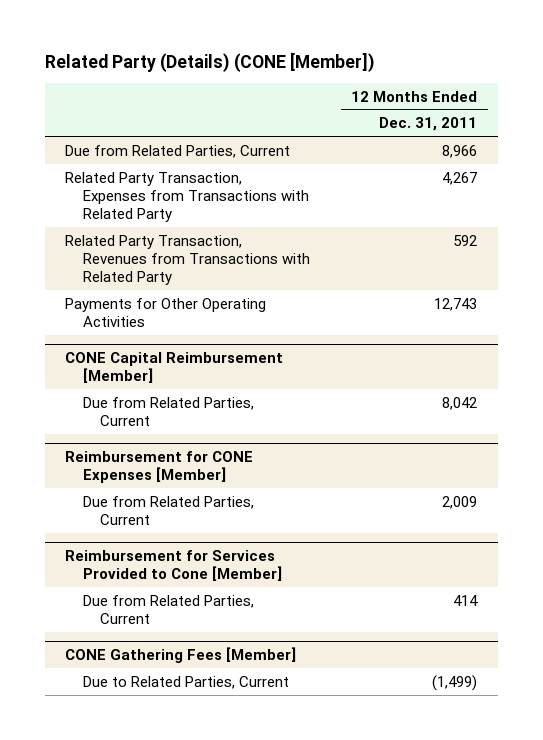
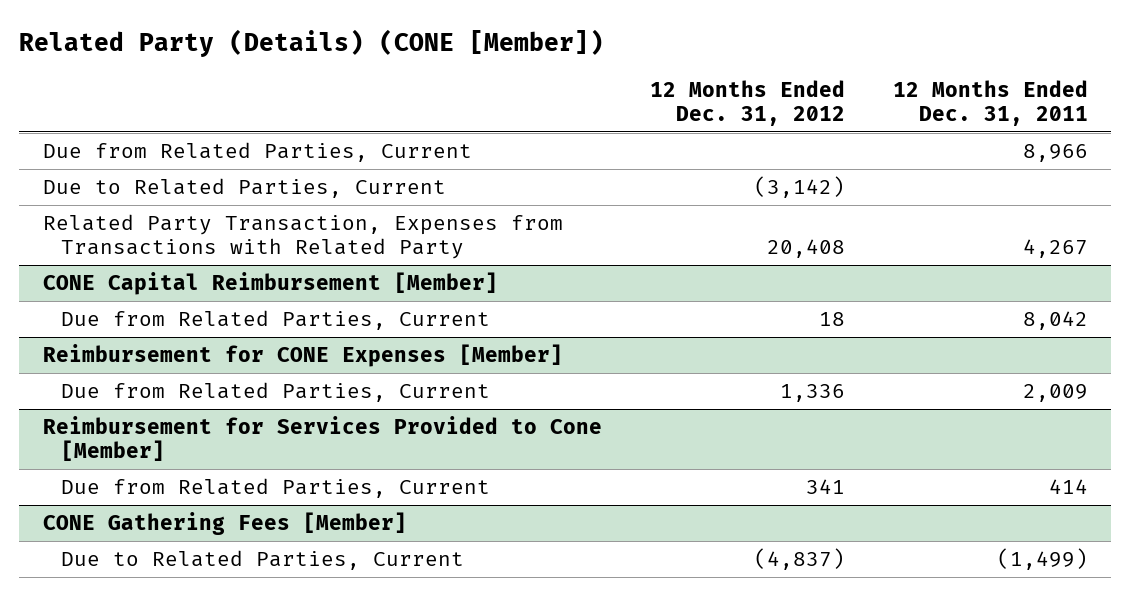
none -> [649,80,845,127] 12 Months Ended Dec. 31, 2012
none -> [43,178,447,199] Due to Related Parties, Current
[65,234,310,286] Related Party Transaction, Revenues from Transactions with Related Party -> none
[65,297,267,328] Payments for Other Operating Activities -> none

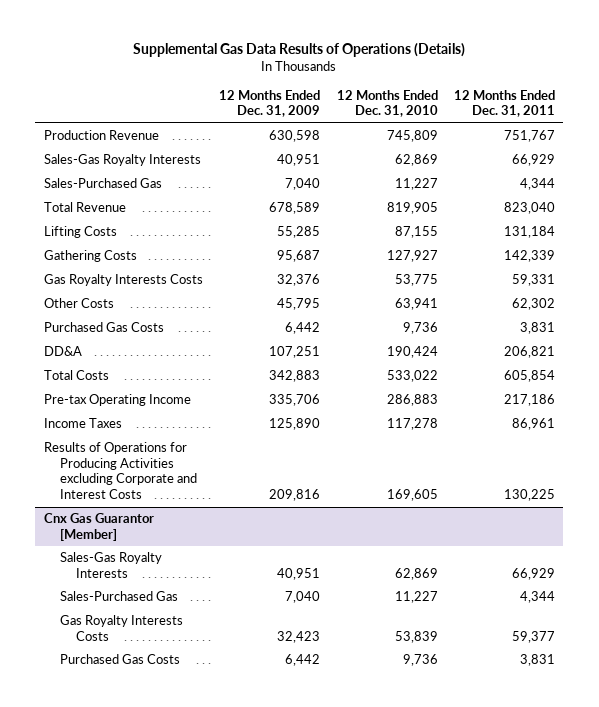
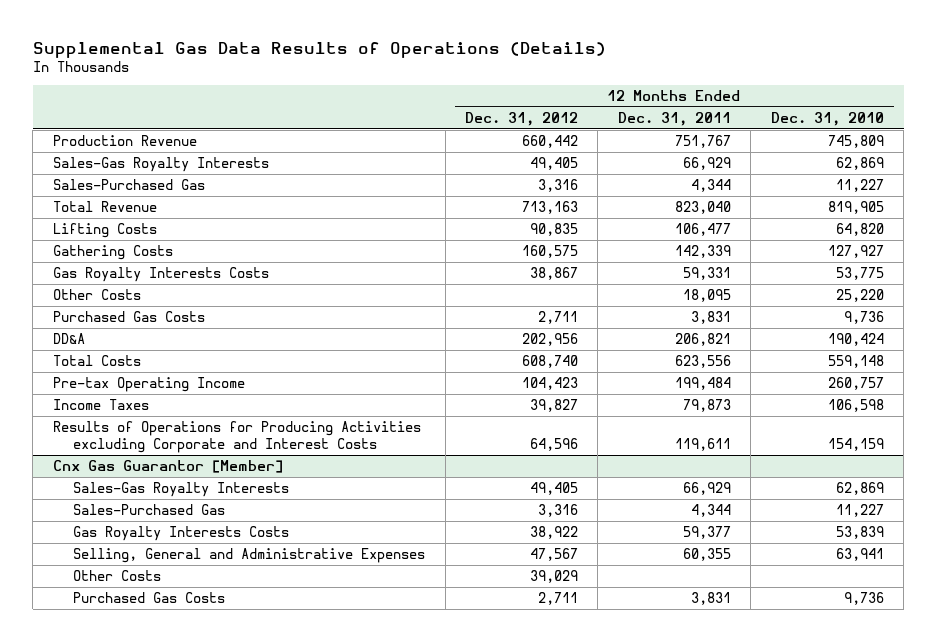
[219,89,321,118] 12 Months Ended Dec. 31, 2009 -> none
none -> [464,111,578,126] Dec. 31, 2012
[394,226,438,239] 87,155 -> [835,222,884,236] 64,820
[504,226,556,239] 131,184 -> [674,222,731,236] 106,477
[394,298,438,311] 63,941 -> [835,288,884,302] 25,220
[512,298,556,311] 62,302 -> [682,288,731,302] 18,095
[386,370,438,383] 533,022 -> [827,354,884,368] 559,148
[504,370,556,383] 605,854 -> [674,354,731,368] 623,556
[386,394,438,407] 286,883 -> [827,376,884,390] 260,757
[504,394,556,407] 217,186 -> [674,376,731,390] 199,484
[386,418,438,431] 117,278 -> [827,398,884,412] 106,598
[512,418,556,431] 86,961 -> [682,398,731,412] 79,873
[386,488,438,501] 169,605 -> [827,438,884,452] 154,159
[504,488,556,501] 130,225 -> [674,438,731,452] 119,611
none -> [73,547,426,563] Selling, General and Administrative Expenses
none -> [73,569,162,581] Other Costs

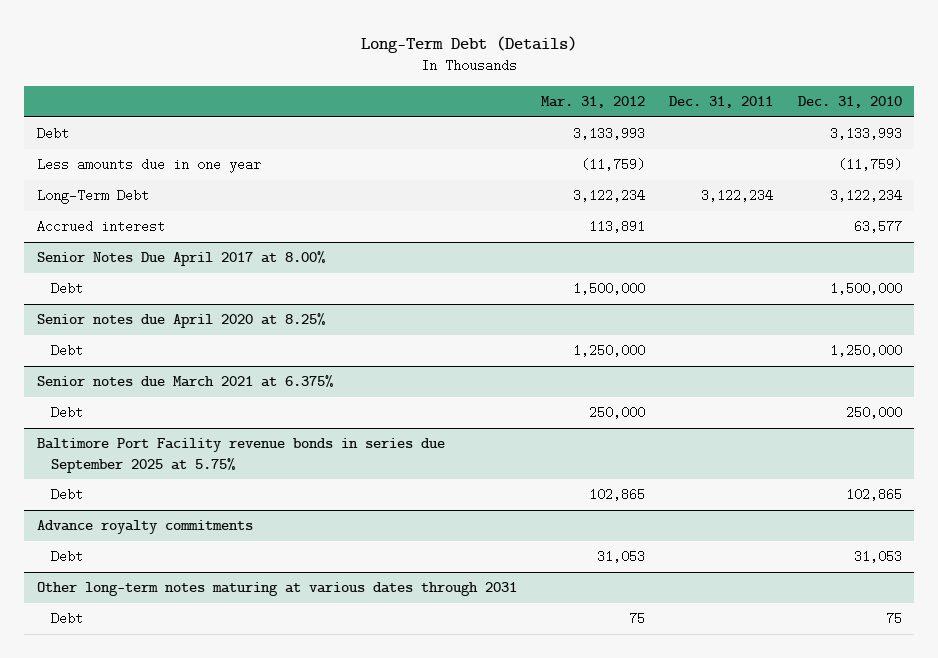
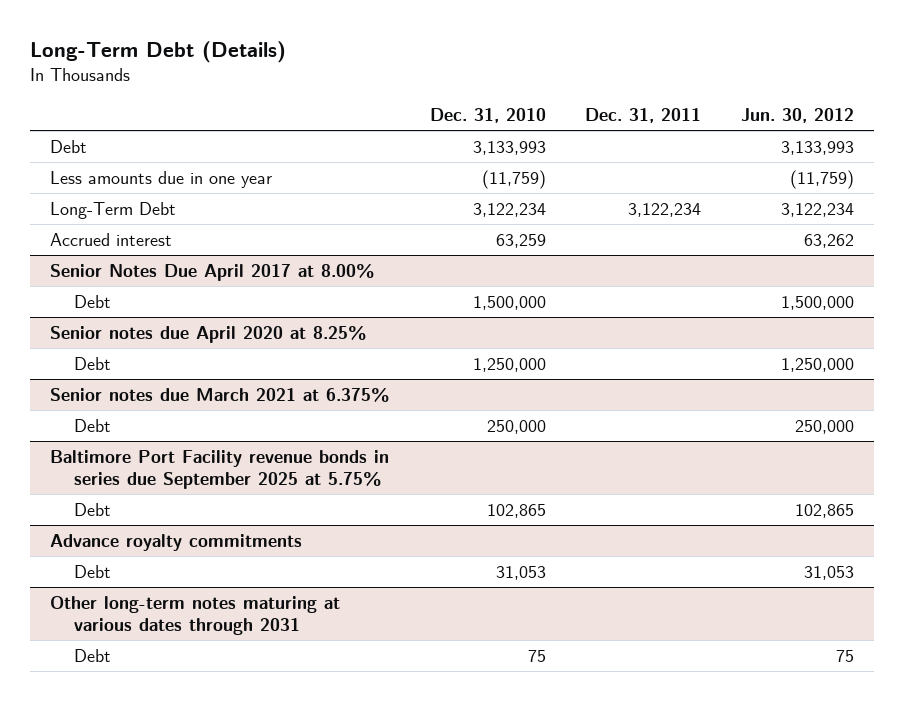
[540,95,645,108] Mar. 31, 2012 -> none
none -> [741,107,855,123] Jun. 30, 2012
[853,220,902,234] 63,577 -> [495,233,546,248] 63,259

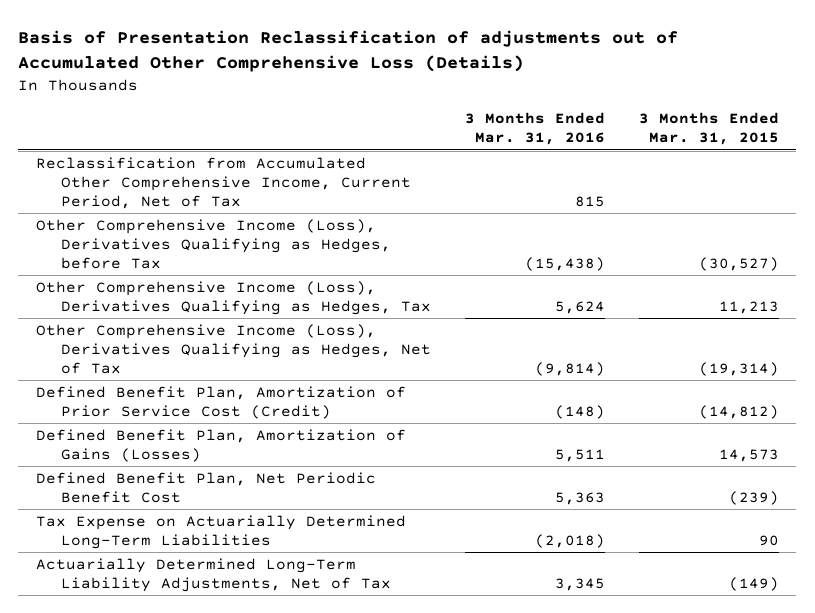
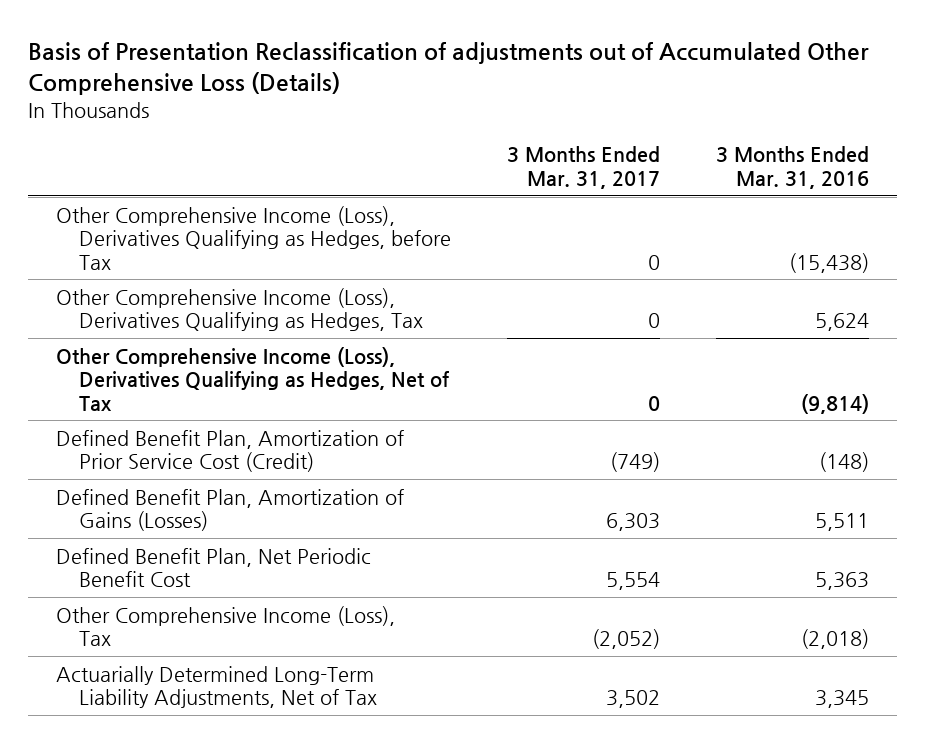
[639,112,780,146] 3 Months Ended Mar. 31, 2015 -> none
none -> [507,146,661,189] 3 Months Ended Mar. 31, 2017
[35,156,412,209] Reclassification from Accumulated Other Comprehensive Income, Current Period, Net of Tax -> none
[35,514,406,549] Tax Expense on Actuarially Determined Long-Term Liabilities -> [55,605,395,647] Other Comprehensive Income (Loss), Tax

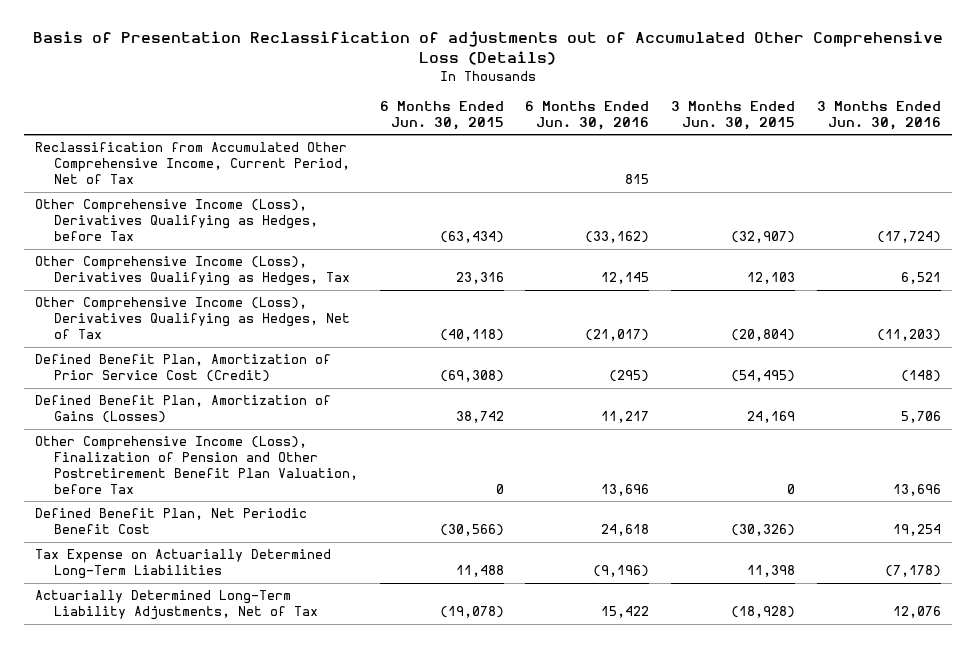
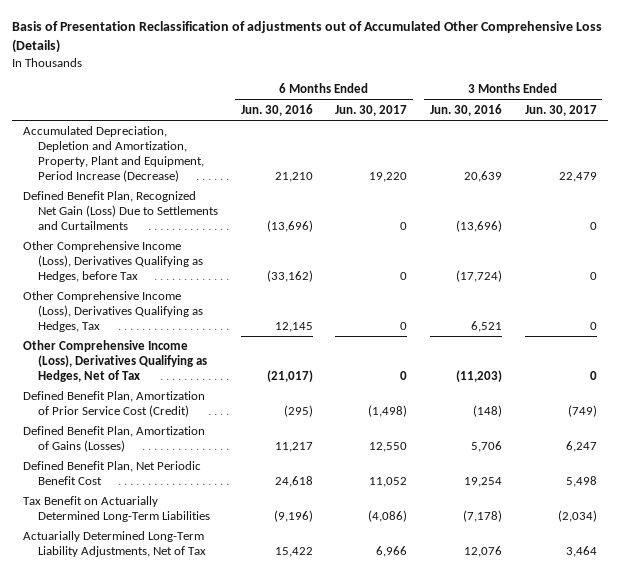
[379,100,504,130] 6 Months Ended Jun. 30, 2015 -> none
[671,100,796,130] 3 Months Ended Jun. 30, 2015 -> none
none -> [335,104,408,116] Jun. 30, 2017
none -> [524,104,597,116] Jun. 30, 2017
[34,142,350,184] Reclassification from Accumulated Other Comprehensive Income, Current Period, Net of Tax -> none
none -> [23,126,205,182] Accumulated Depreciation, Depletion and Amortization, Property, Plant and Equipment, Period Increase (Decrease)
none -> [23,191,219,230] Defined Benefit Plan, Recognized Net Gain (Loss) Due to Settlements and Curtailments
[34,436,358,494] Other Comprehensive Income (Loss), Finalization of Pension and Other Postretirement Benefit Plan Valuation, before Tax -> none
[34,549,331,580] Tax Expense on Actuarially Determined Long-Term Liabilities -> [23,496,211,523] Tax Benefit on Actuarially Determined Long-Term Liabilities

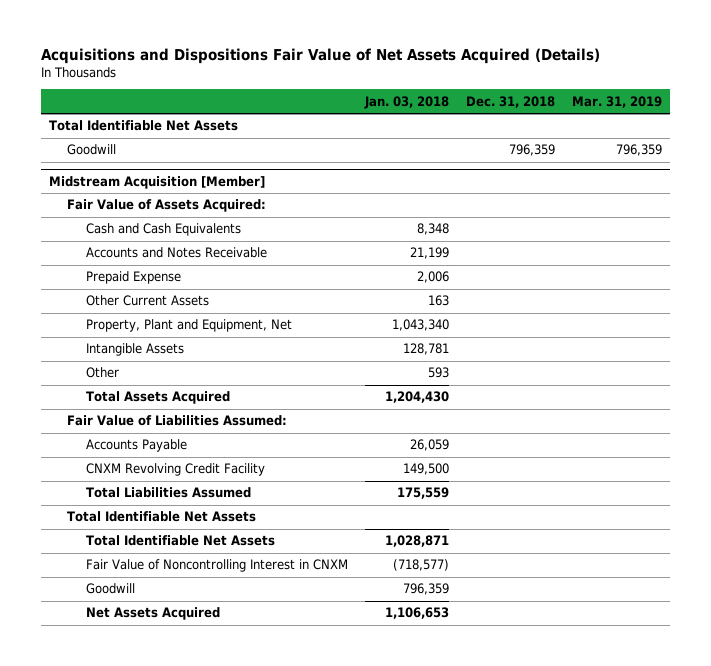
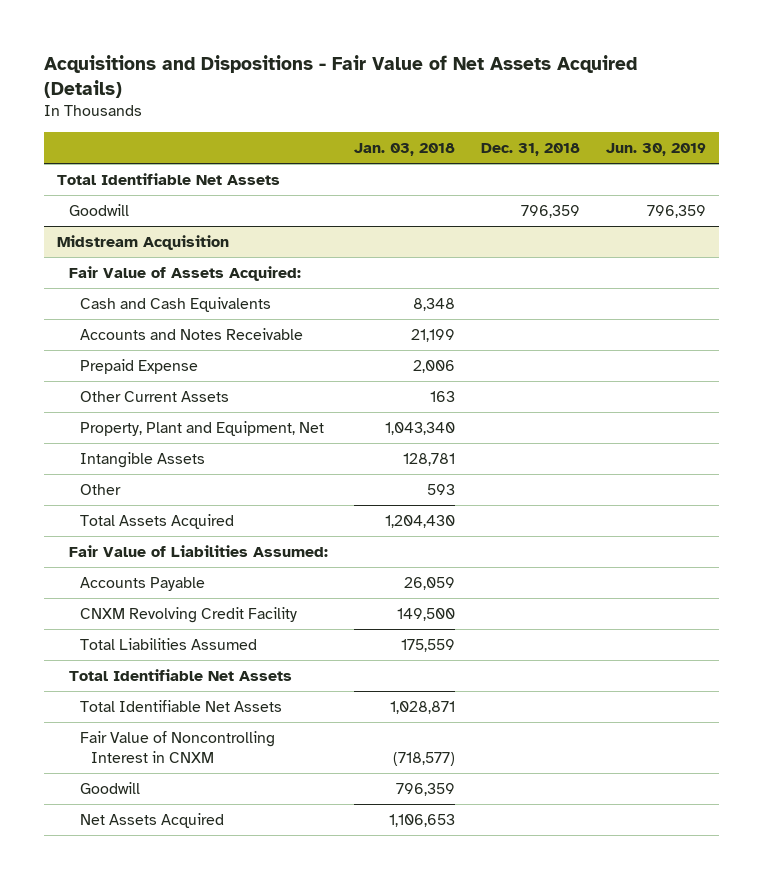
[40,47,600,64] Acquisitions and Dispositions Fair Value of Net Assets Acquired (Details) -> [44,54,638,98] Acquisitions and Dispositions - Fair Value of Net Assets Acquired (Details)
[571,95,662,108] Mar. 31, 2019 -> none
none -> [605,143,706,157] Jun. 30, 2019
[48,175,265,189] Midstream Acquisition [Member] -> [57,234,230,250] Midstream Acquisition

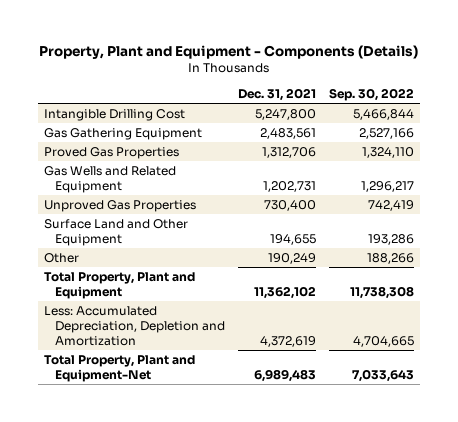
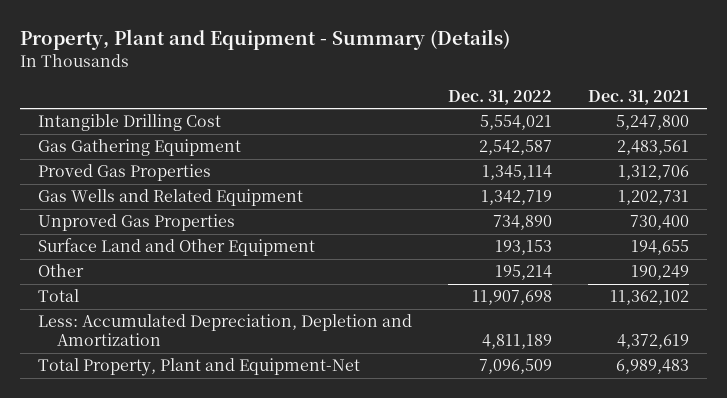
[39,45,419,60] Property, Plant and Equipment - Components (Details) -> [20,29,511,51] Property, Plant and Equipment - Summary (Details)
[328,88,414,102] Sep. 30, 2022 -> none
none -> [447,89,552,105] Dec. 31, 2022
[44,271,196,299] Total Property, Plant and Equipment -> [38,289,80,303] Total

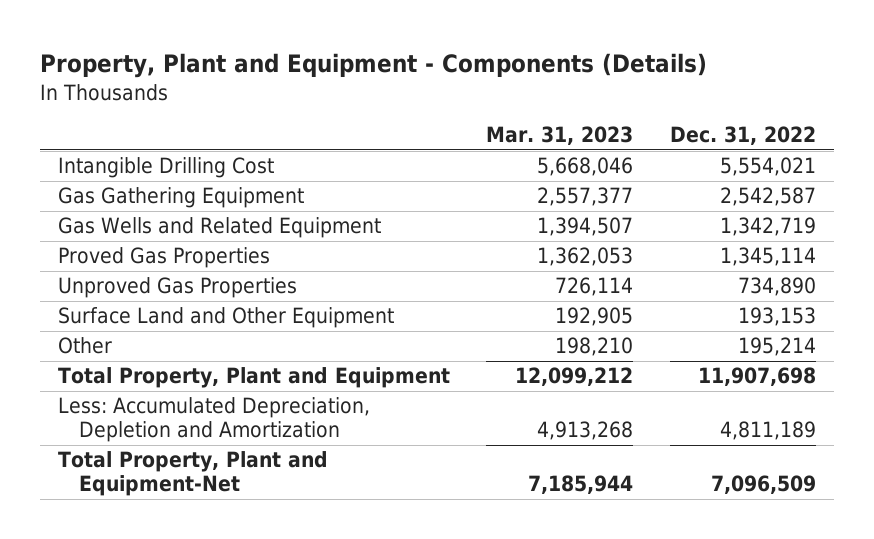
[20,29,511,51] Property, Plant and Equipment - Summary (Details) -> [40,52,708,78] Property, Plant and Equipment - Components (Details)
[587,89,689,105] Dec. 31, 2021 -> none
none -> [486,126,634,146] Mar. 31, 2023
[38,164,212,182] Proved Gas Properties -> [58,247,271,269] Proved Gas Properties
[38,289,80,303] Total -> [58,367,451,389] Total Property, Plant and Equipment

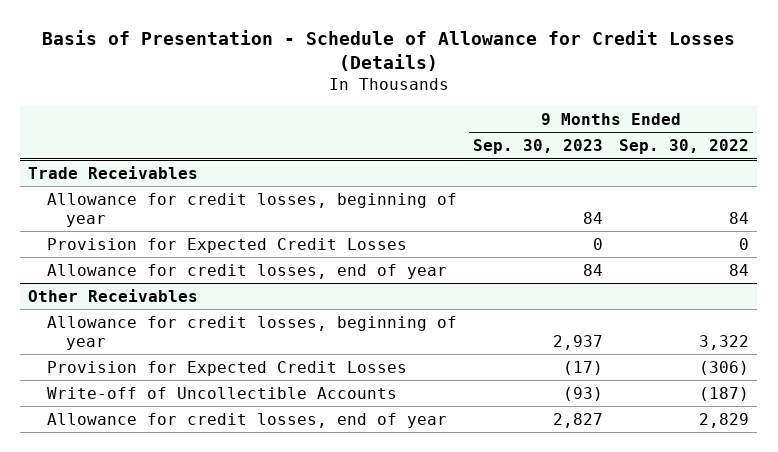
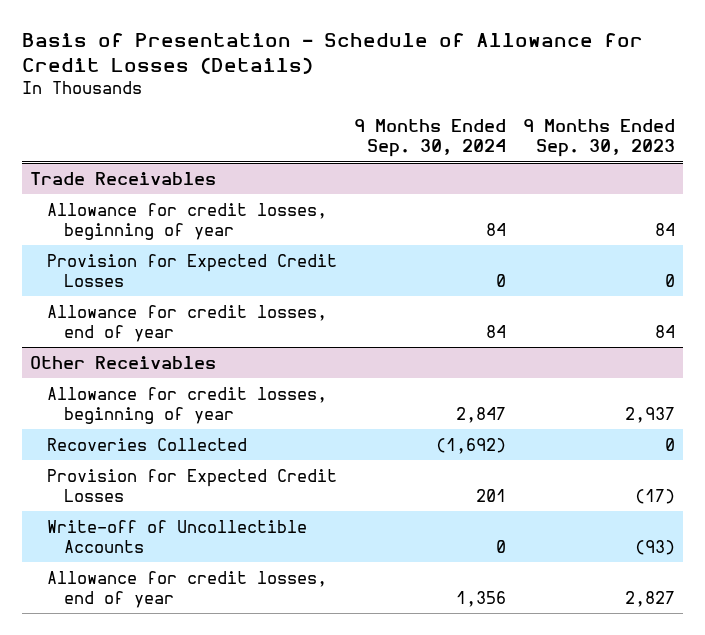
[619,139,750,155] Sep. 30, 2022 -> none
none -> [354,119,507,158] 9 Months Ended Sep. 30, 2024
none -> [47,437,248,451] Recoveries Collected

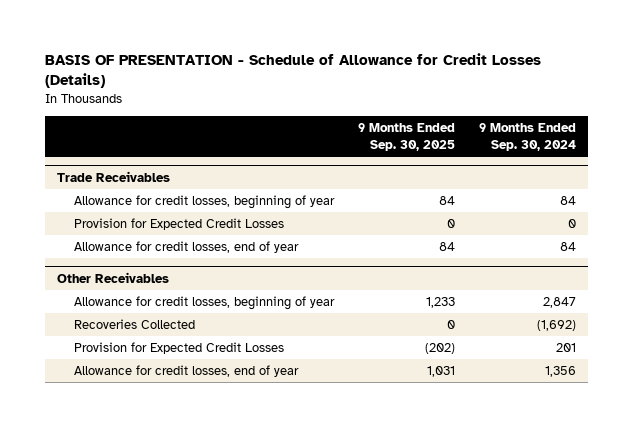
[21,32,643,75] Basis of Presentation - Schedule of Allowance for Credit Losses (Details) -> [45,53,542,89] BASIS OF PRESENTATION - Schedule of Allowance for Credit Losses (Details)
[522,119,675,158] 9 Months Ended Sep. 30, 2023 -> none
none -> [358,123,456,151] 9 Months Ended Sep. 30, 2025
[47,519,308,553] Write-off of Uncollectible Accounts -> none

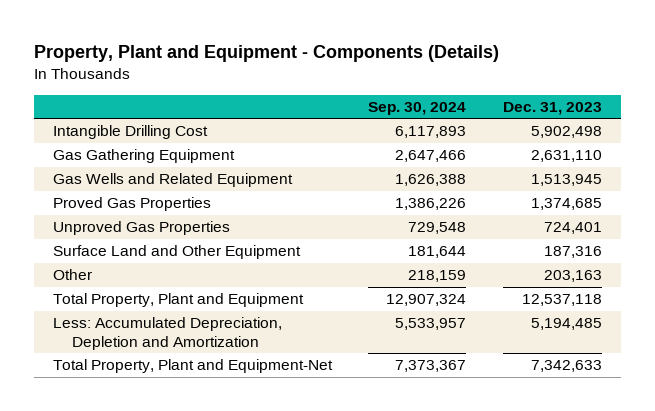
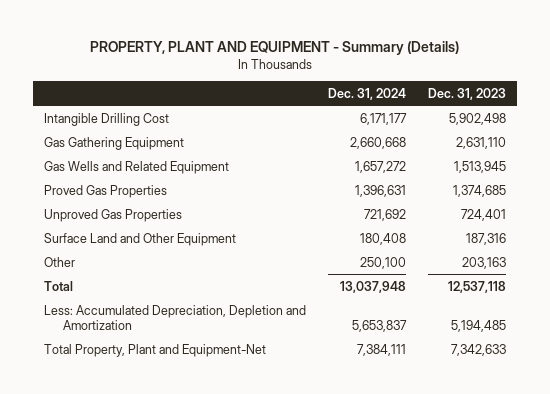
[34,45,500,63] Property, Plant and Equipment - Components (Details) -> [90,41,460,56] PROPERTY, PLANT AND EQUIPMENT - Summary (Details)
[368,101,467,115] Sep. 30, 2024 -> none
none -> [328,87,407,100] Dec. 31, 2024
[52,293,304,308] Total Property, Plant and Equipment -> [44,280,74,291] Total

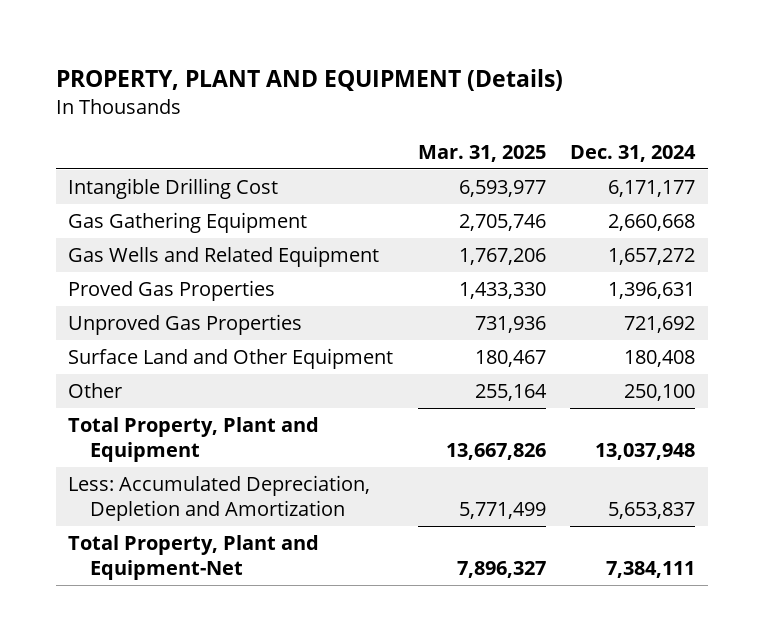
[90,41,460,56] PROPERTY, PLANT AND EQUIPMENT - Summary (Details) -> [56,69,564,92] PROPERTY, PLANT AND EQUIPMENT (Details)
[428,87,507,100] Dec. 31, 2023 -> none
none -> [417,144,546,162] Mar. 31, 2025
[44,280,74,291] Total -> [68,417,320,463] Total Property, Plant and Equipment

